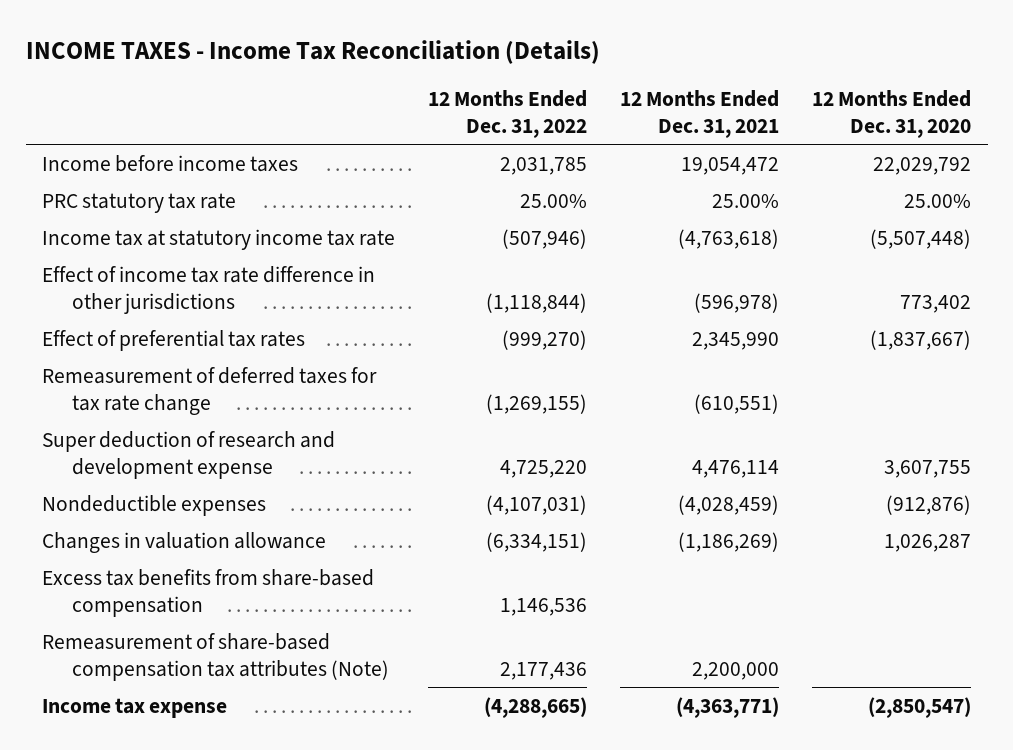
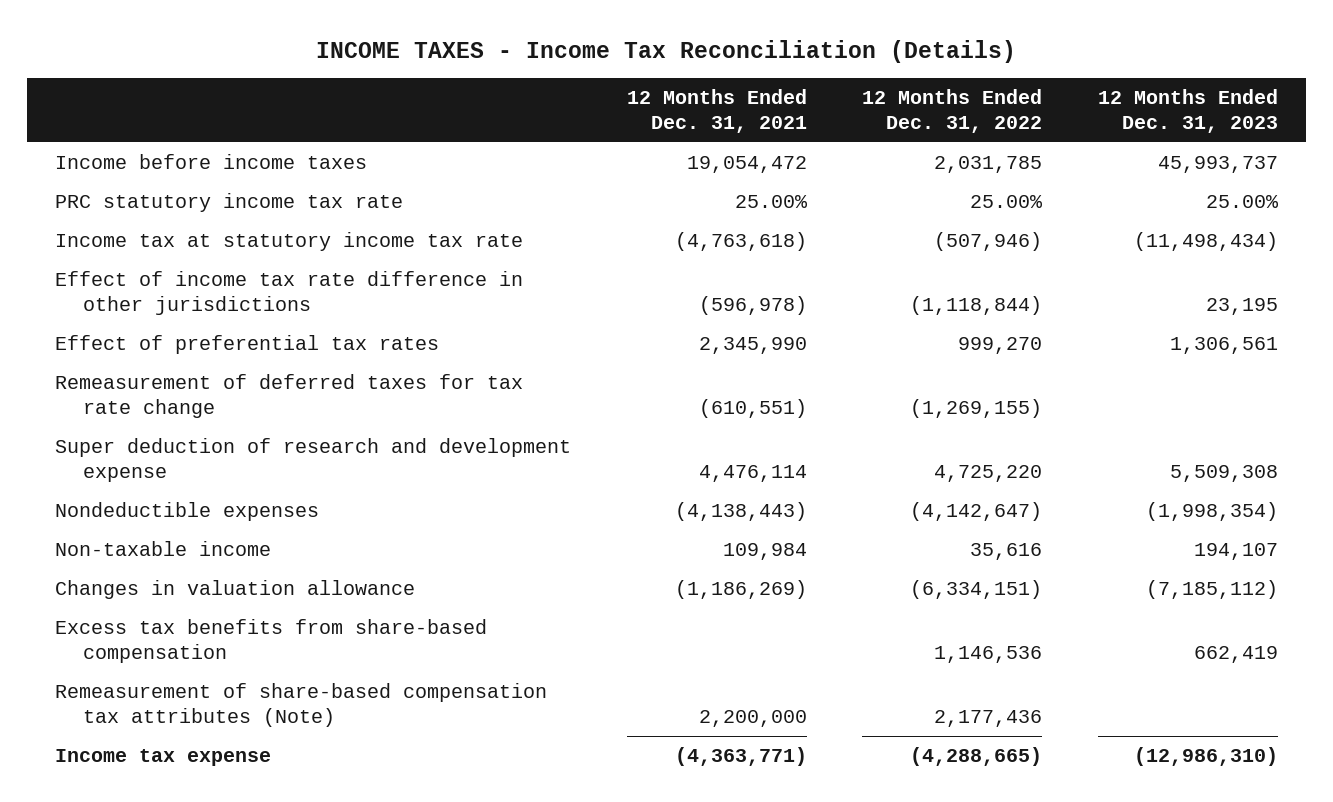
[812,90,972,139] 12 Months Ended Dec. 31, 2020 -> none
none -> [1097,88,1278,134] 12 Months Ended Dec. 31, 2023
[42,192,237,213] PRC statutory tax rate -> [54,192,403,212] PRC statutory income tax rate
[502,329,588,350] (999,270) -> [958,336,1043,354] 999,270
[486,494,588,515] (4,107,031) -> [910,501,1043,521] (4,142,647)
[678,494,780,515] (4,028,459) -> [674,501,807,521] (4,138,443)
none -> [54,540,271,556] Non-taxable income

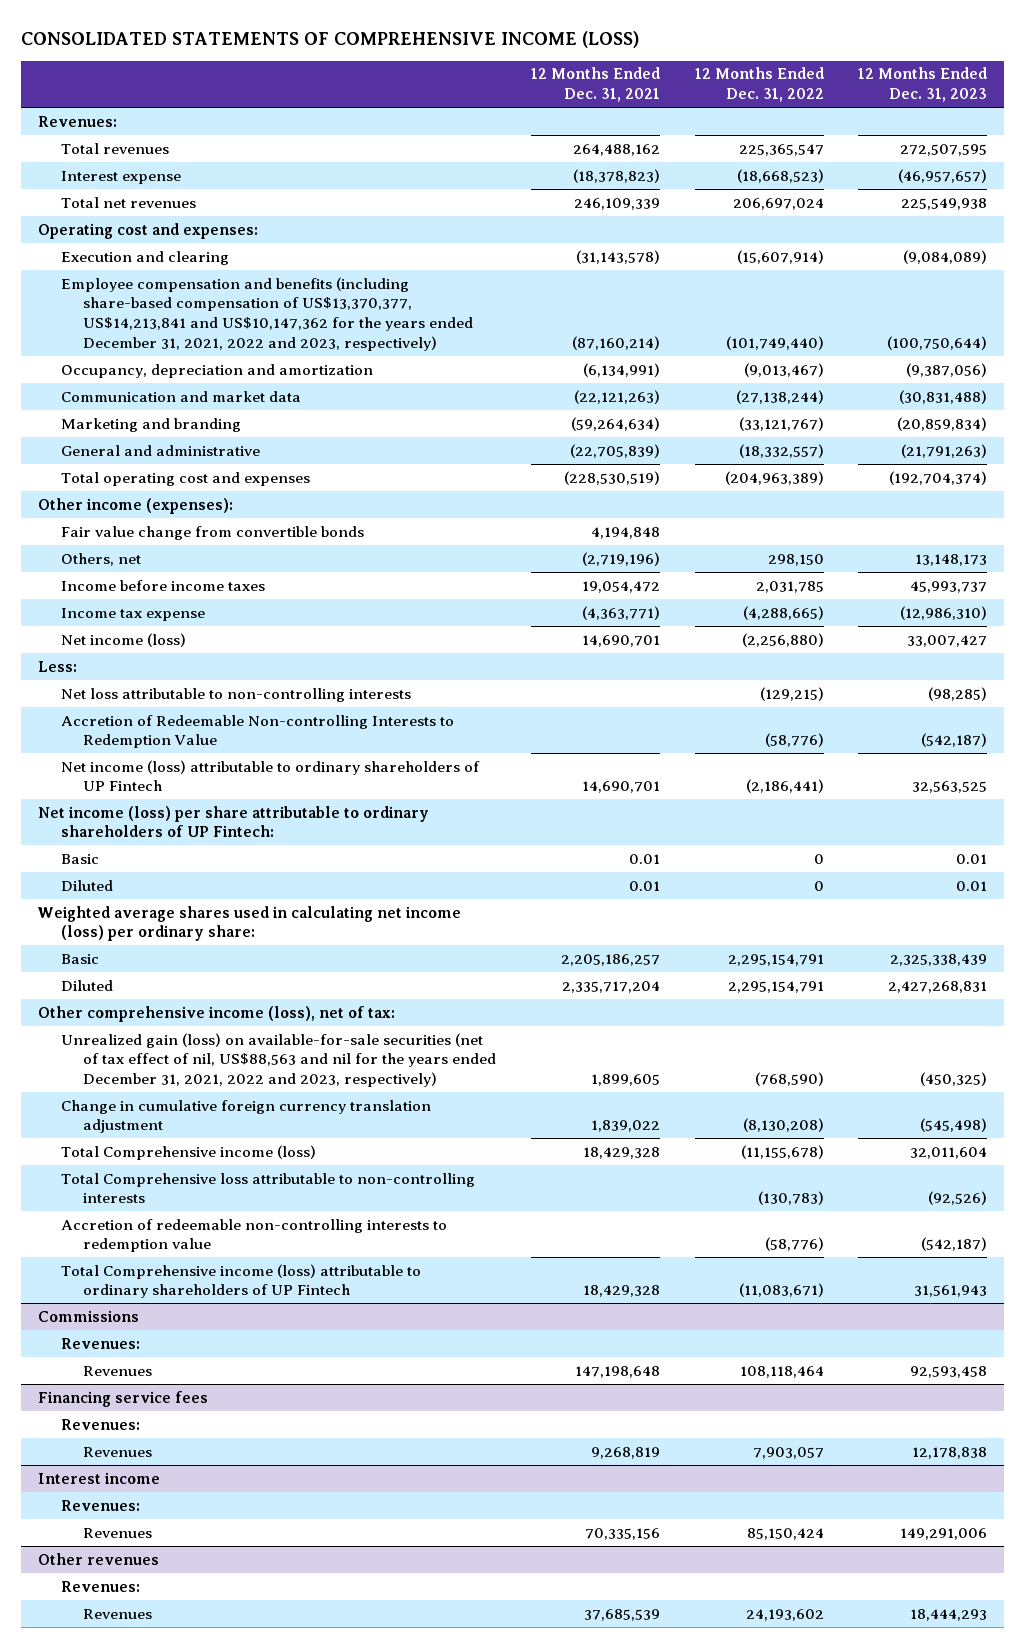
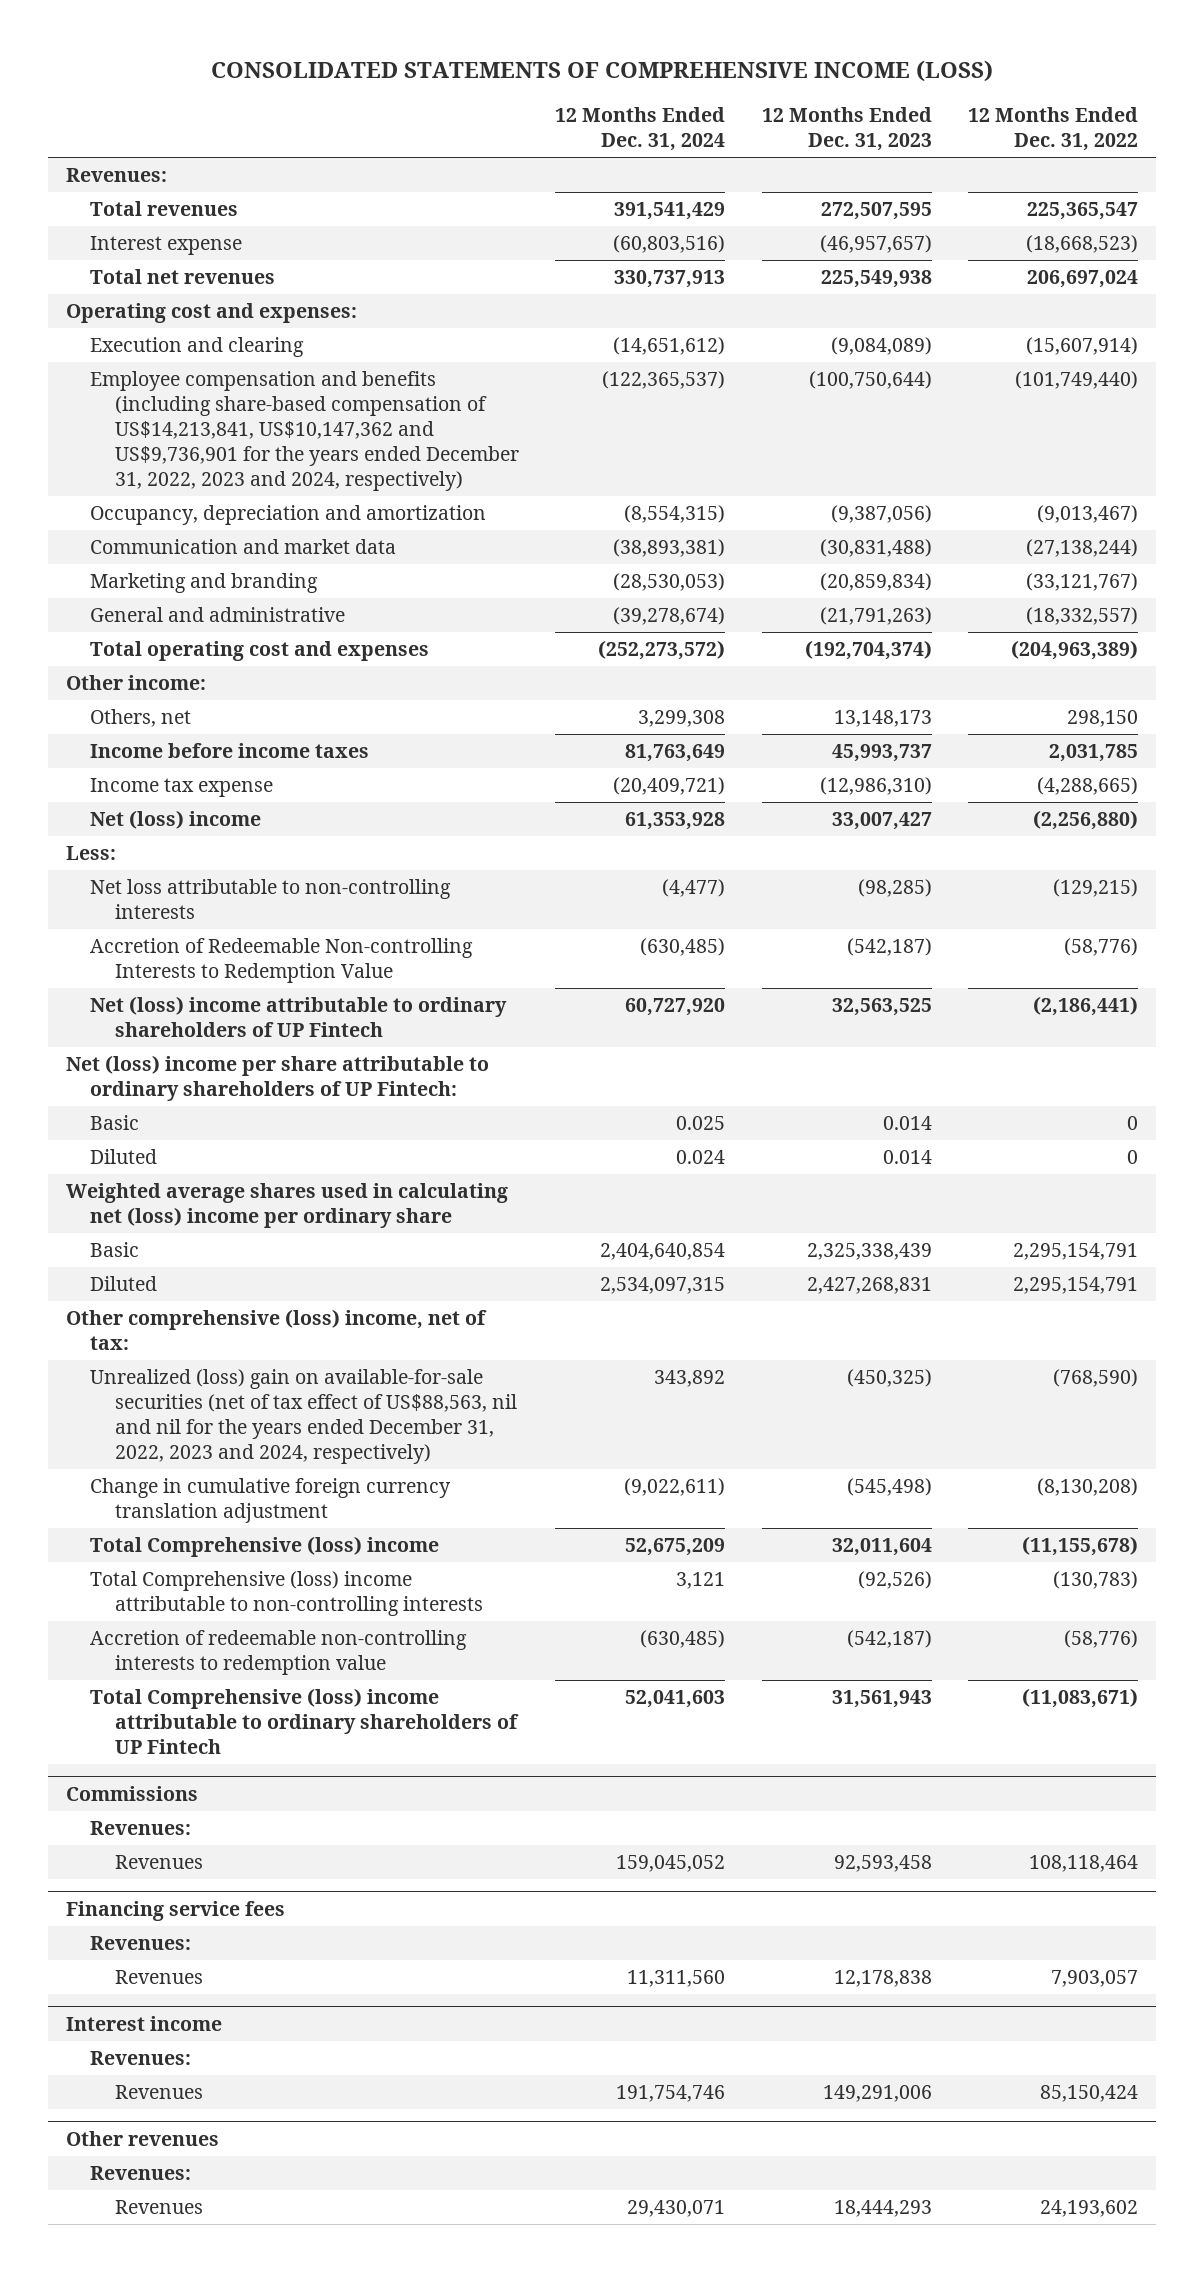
[530,67,660,103] 12 Months Ended Dec. 31, 2021 -> none
none -> [555,106,726,151] 12 Months Ended Dec. 31, 2024
[60,276,474,351] Employee compensation and benefits (including share-based compensation of US$13,370,377, US$14,213,841 and US$10,147,362 for the years ended December 31, 2021, 2022 and 2023, respectively) -> [90,371,519,492] Employee compensation and benefits (including share-based compensation of US$14,213,841, US$10,147,362 and US$9,736,901 for the years ended December 31, 2022, 2023 and 2024, respectively)
[60,525,364,540] Fair value change from convertible bonds -> none
[38,497,234,514] Other income (expenses): -> [65,675,206,691] Other income:
[60,632,186,647] Net income (loss) -> [90,810,262,830] Net (loss) income
[60,759,480,792] Net income (loss) attributable to ordinary shareholders of UP Fintech -> [90,996,508,1038] Net (loss) income attributable to ordinary shareholders of UP Fintech
[38,805,430,838] Net income (loss) per share attributable to ordinary shareholders of UP Fintech: -> [65,1055,489,1102] Net (loss) income per share attributable to ordinary shareholders of UP Fintech:
[956,853,988,864] 0.01 -> [882,1116,932,1131] 0.014
[956,880,988,891] 0.01 -> [882,1150,932,1165] 0.014
[38,905,462,942] Weighted average shares used in calculating net income (loss) per ordinary share: -> [65,1183,508,1229] Weighted average shares used in calculating net (loss) income per ordinary share
[38,1005,396,1022] Other comprehensive income (loss), net of tax: -> [65,1309,487,1351] Other comprehensive (loss) income, net of tax:
[60,1032,497,1088] Unrealized gain (loss) on available-for-sale securities (net of tax effect of nil, US$88,563 and nil for the years ended December 31, 2021, 2022 and 2023, respectively) -> [90,1369,517,1465] Unrealized (loss) gain on available-for-sale securities (net of tax effect of US$88,563, nil and nil for the years ended December 31, 2022, 2023 and 2024, respectively)
[60,1144,316,1160] Total Comprehensive income (loss) -> [90,1536,440,1558] Total Comprehensive (loss) income
[60,1172,475,1204] Total Comprehensive loss attributable to non-controlling interests -> [90,1571,483,1617] Total Comprehensive (loss) income attributable to non-controlling interests
[60,1263,421,1299] Total Comprehensive income (loss) attributable to ordinary shareholders of UP Fintech -> [90,1688,519,1755] Total Comprehensive (loss) income attributable to ordinary shareholders of UP Fintech

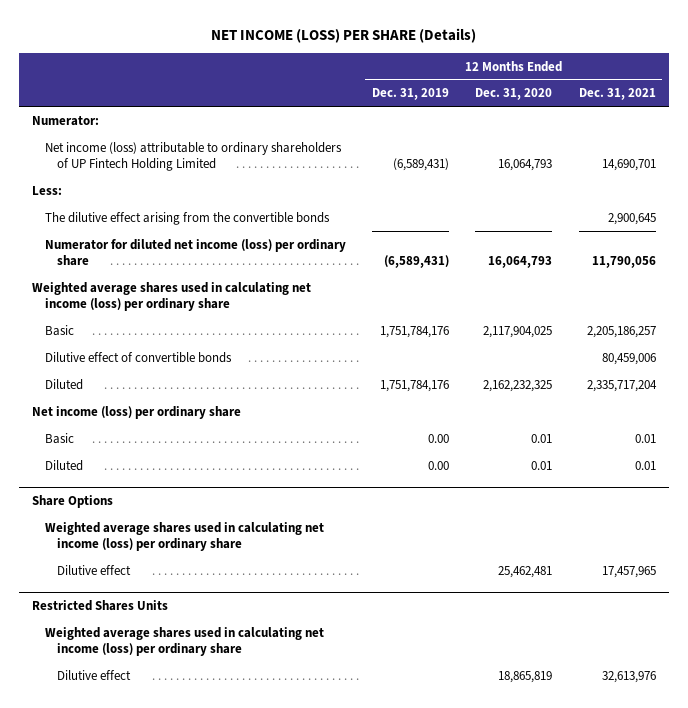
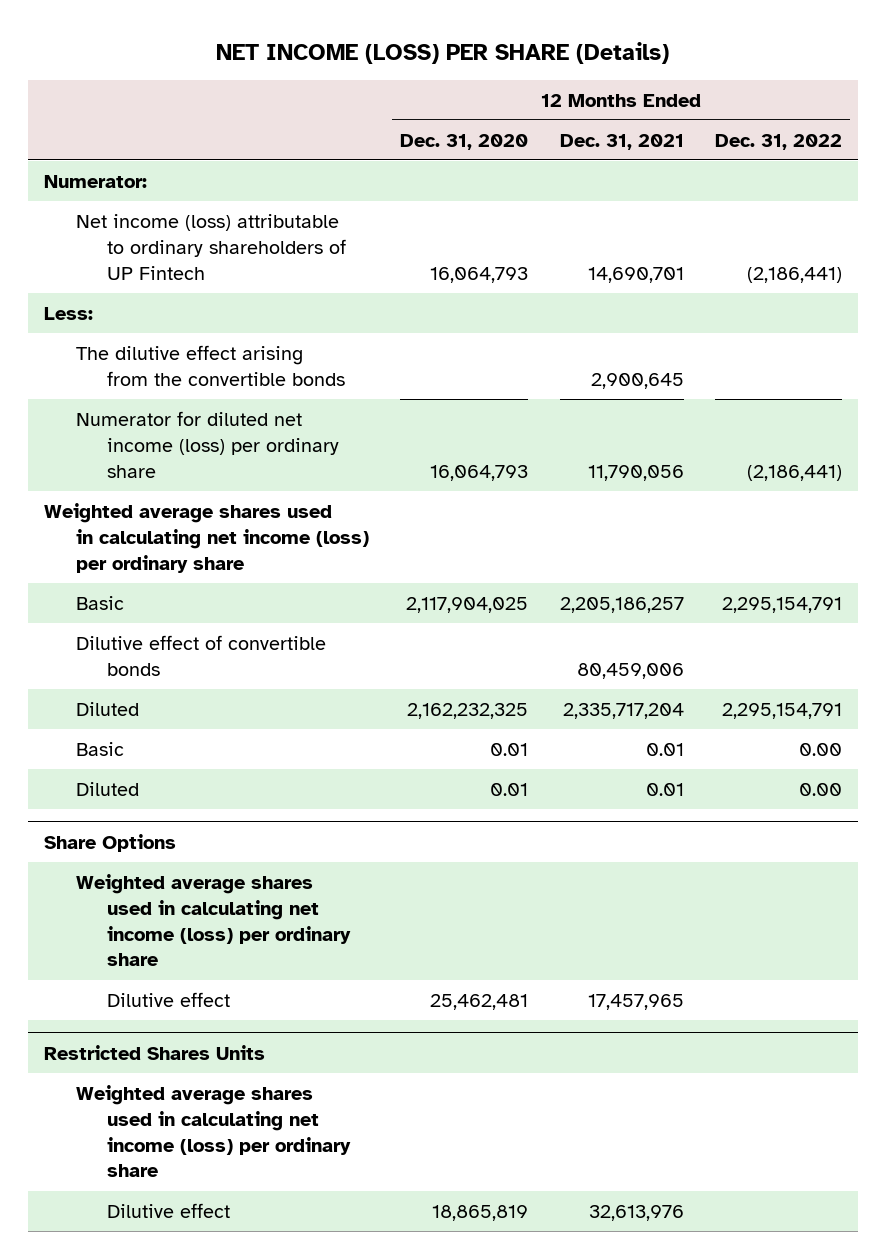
[371,88,449,101] Dec. 31, 2019 -> none
none -> [714,133,842,150] Dec. 31, 2022
[44,141,342,172] Net income (loss) attributable to ordinary shareholders of UP Fintech Holding Limited -> [75,213,347,280] Net income (loss) attributable to ordinary shareholders of UP Fintech
[32,405,242,419] Net income (loss) per ordinary share -> none

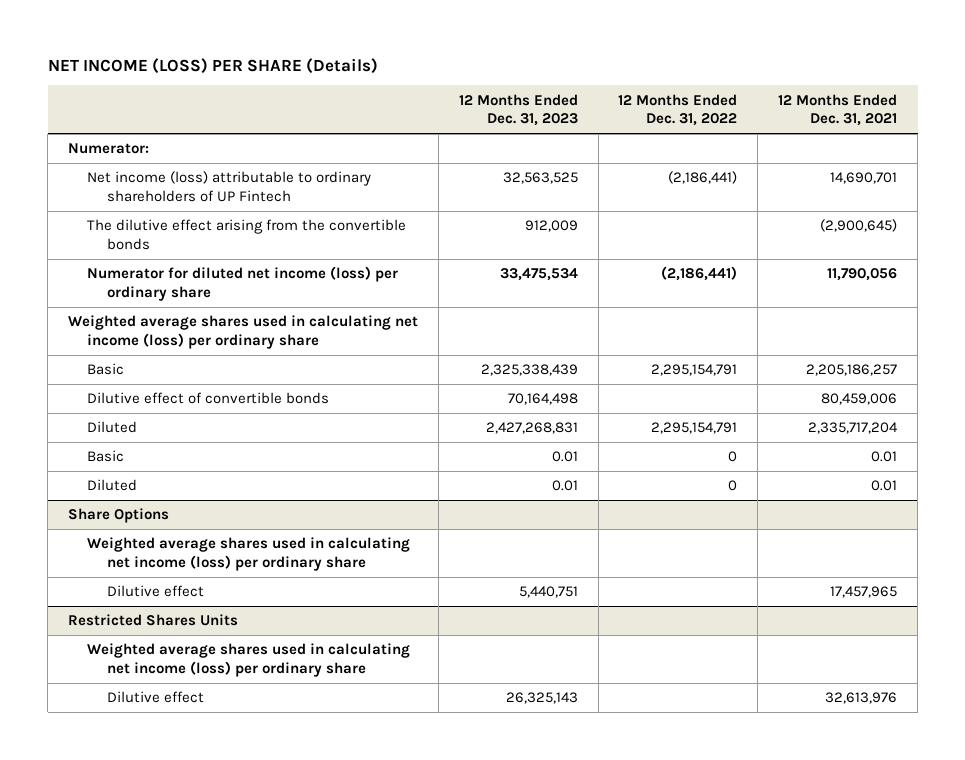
[400,133,529,150] Dec. 31, 2020 -> none
none -> [458,93,578,127] 12 Months Ended Dec. 31, 2023
[44,306,94,320] Less: -> none
[590,372,684,389] 2,900,645 -> [820,219,898,233] (2,900,645)
[798,742,842,756] 0.00 -> [728,451,738,463] 0
[798,782,842,796] 0.00 -> [728,480,738,492] 0

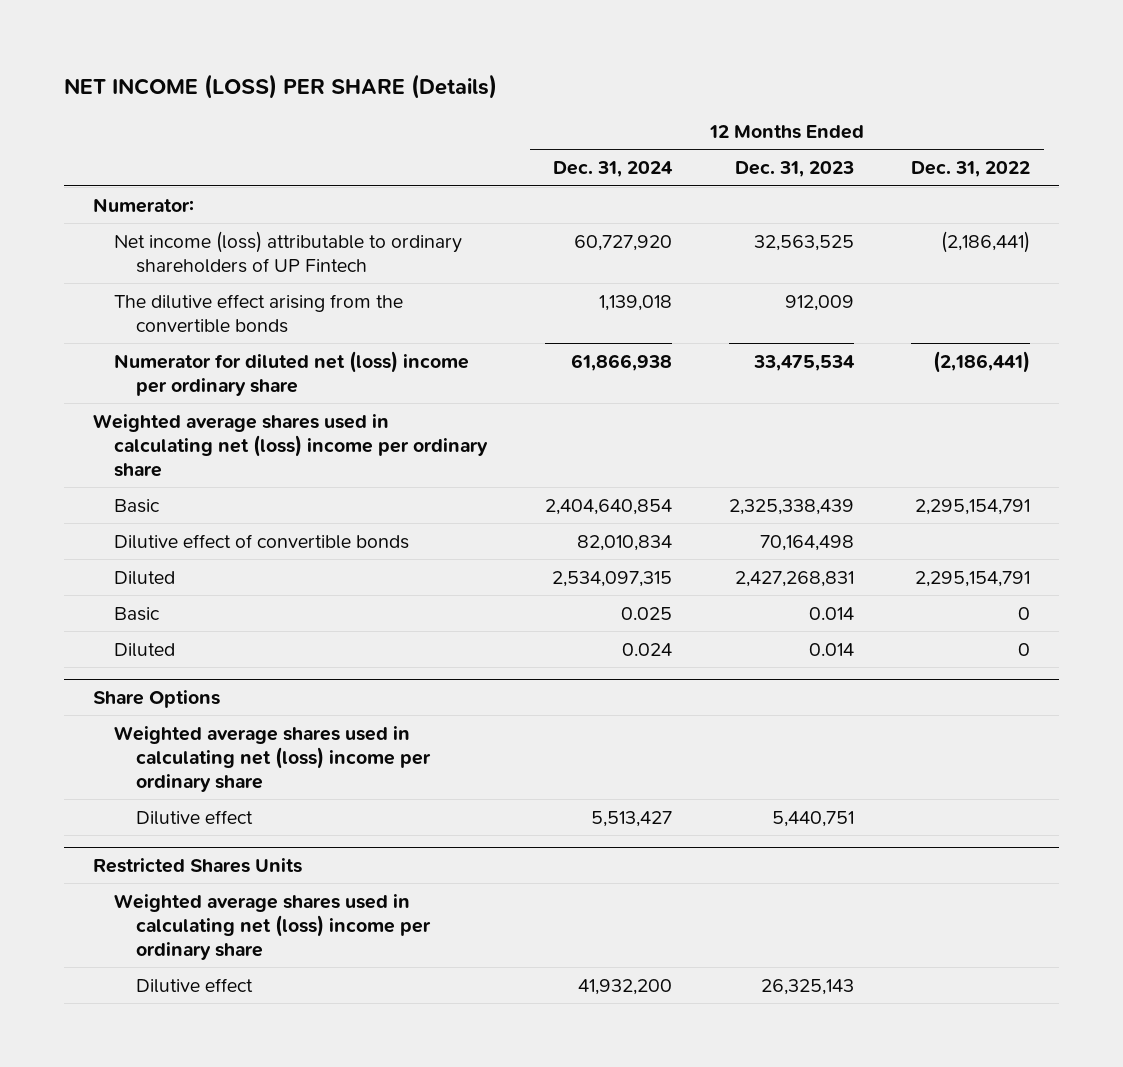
[778,93,898,127] 12 Months Ended Dec. 31, 2021 -> none
none -> [552,161,673,178] Dec. 31, 2024
[87,266,399,301] Numerator for diluted net income (loss) per ordinary share -> [114,350,470,396] Numerator for diluted net (loss) income per ordinary share
[67,315,418,349] Weighted average shares used in calculating net income (loss) per ordinary share -> [92,413,489,477] Weighted average shares used in calculating net (loss) income per ordinary share
[551,451,578,463] 0.01 -> [808,606,854,620] 0.014
[551,480,578,492] 0.01 -> [808,642,854,656] 0.014
[87,537,411,571] Weighted average shares used in calculating net income (loss) per ordinary share -> [114,725,432,792] Weighted average shares used in calculating net (loss) income per ordinary share
[87,643,411,677] Weighted average shares used in calculating net income (loss) per ordinary share -> [114,893,432,960] Weighted average shares used in calculating net (loss) income per ordinary share

